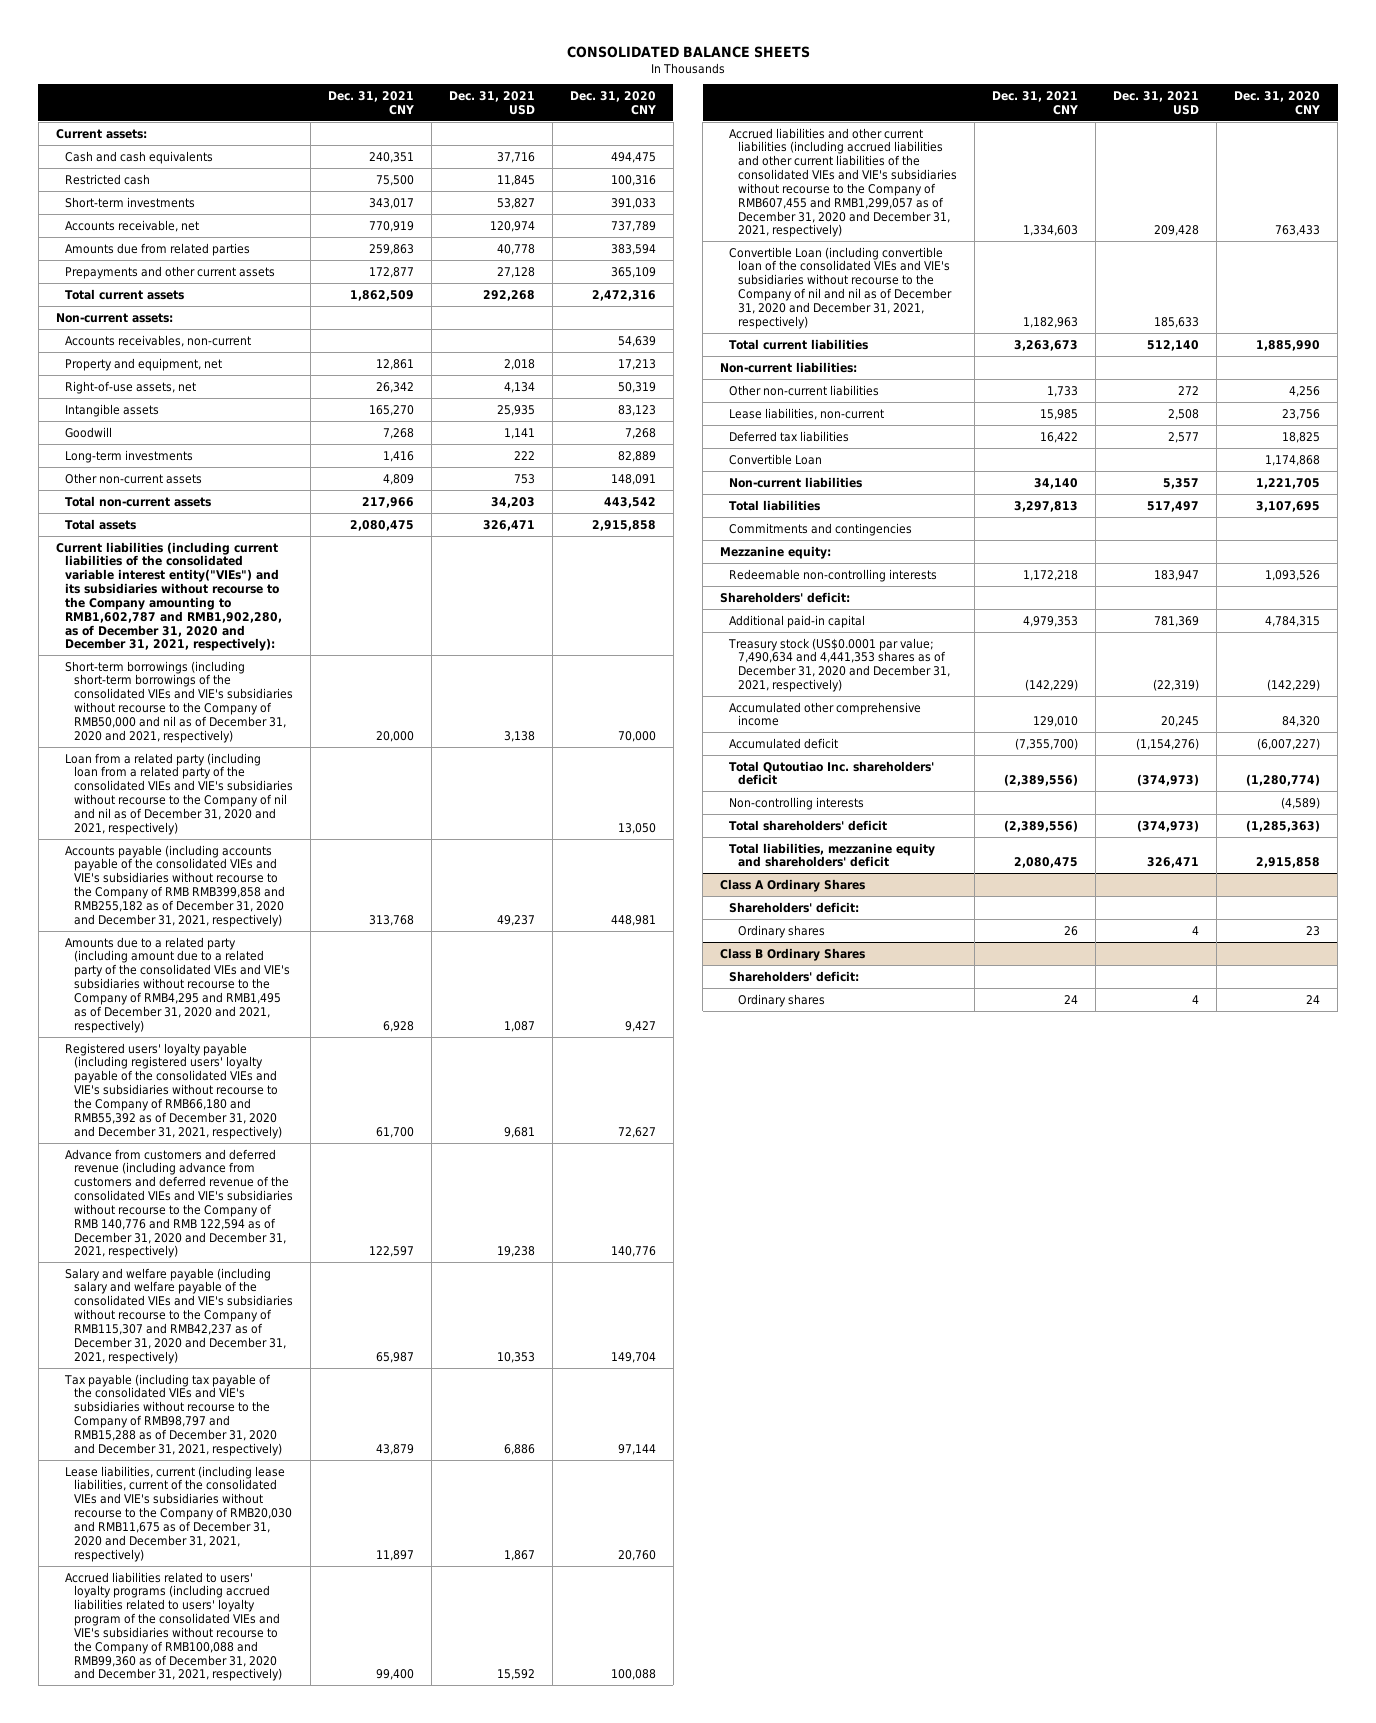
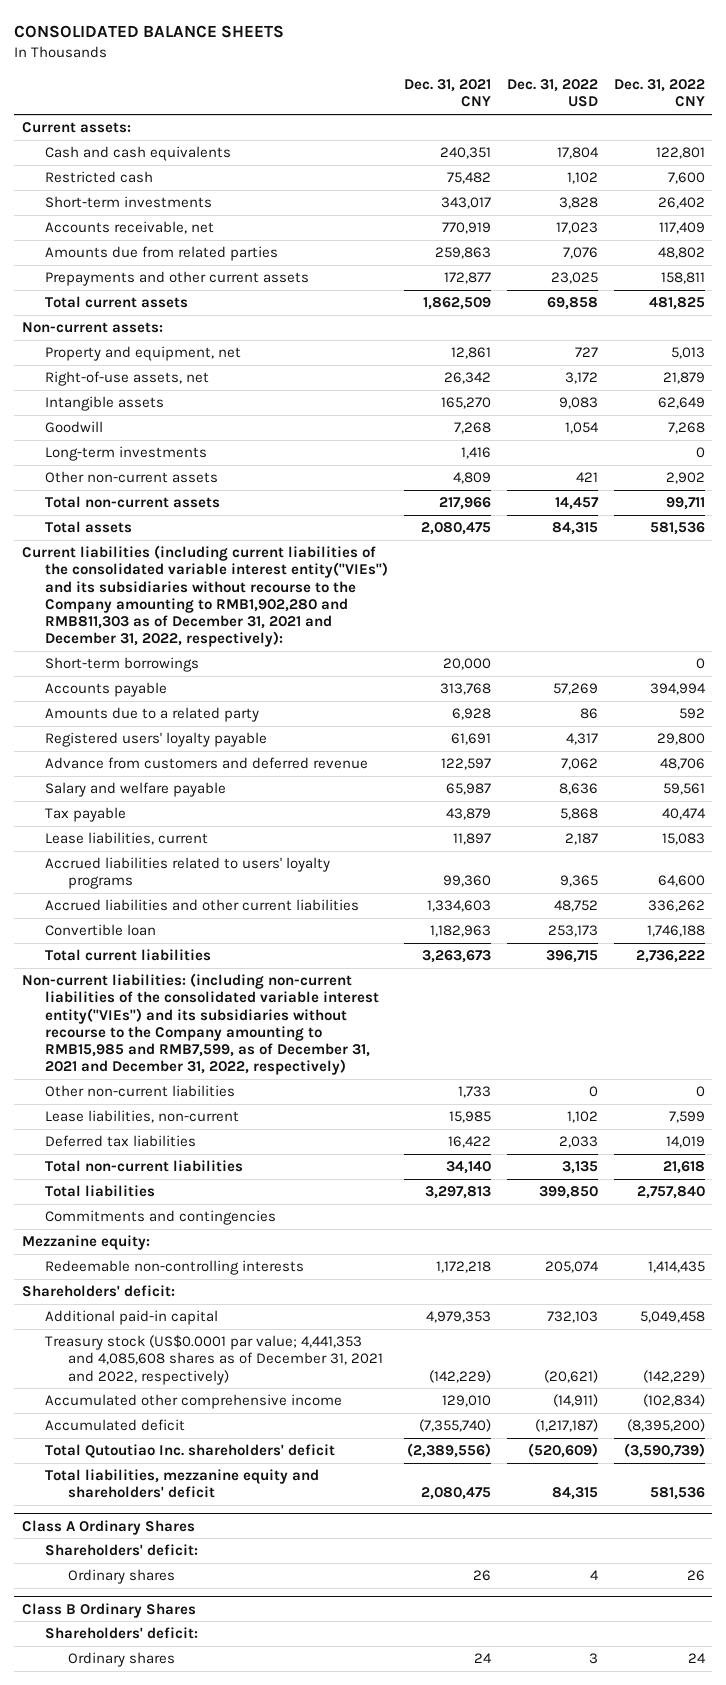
[448,90,535,115] Dec. 31, 2021 USD -> none
[569,90,656,115] Dec. 31, 2020 CNY -> none
none -> [506,79,598,108] Dec. 31, 2022 USD
none -> [613,79,705,108] Dec. 31, 2022 CNY
[375,174,414,186] 75,500 -> [446,171,491,184] 75,482
[64,334,251,347] Accounts receivables, non-current -> none
[64,752,293,835] Loan from a related party (including loan from a related party of the consolidated VIEs and VIE's subsidiaries without recourse to the Company of nil and nil as of December 31, 2020 and 2021, respectively) -> none
[64,1042,282,1139] Registered users' loyalty payable (including registered users' loyalty payable of the consolidated VIEs and VIE's subsidiaries without recourse to the Company of RMB66,180 and RMB55,392 as of December 31, 2020 and December 31, 2021, respectively) -> none
[56,541,282,652] Current liabilities (including current liabilities of the consolidated variable interest entity("VIEs") and its subsidiaries without recourse to the Company amounting to RMB1,602,787 and RMB1,902,280, as of December 31, 2020 and December 31, 2021, respectively): -> [21,544,388,648] Current liabilities (including current liabilities of the consolidated variable interest entity("VIEs") and its subsidiaries without recourse to the Company amounting to RMB1,902,280 and RMB811,303 as of December 31, 2021 and December 31, 2022, respectively):
[64,660,293,743] Short-term borrowings (including short-term borrowings of the consolidated VIEs and VIE's subsidiaries without recourse to the Company of RMB50,000 and nil as of December 31, 2020 and 2021, respectively) -> [44,656,199,672] Short-term borrowings
[64,844,285,927] Accounts payable (including accounts payable of the consolidated VIEs and VIE's subsidiaries without recourse to the Company of RMB RMB399,858 and RMB255,182 as of December 31, 2020 and December 31, 2021, respectively) -> [44,681,167,697] Accounts payable
[64,936,290,1033] Amounts due to a related party (including amount due to a related party of the consolidated VIEs and VIE's subsidiaries without recourse to the Company of RMB4,295 and RMB1,495 as of December 31, 2020 and 2021, respectively) -> [44,706,259,722] Amounts due to a related party
none -> [44,731,267,747] Registered users' loyalty payable
[64,1148,293,1259] Advance from customers and deferred revenue (including advance from customers and deferred revenue of the consolidated VIEs and VIE's subsidiaries without recourse to the Company of RMB 140,776 and RMB 122,594 as of December 31, 2020 and December 31, 2021, respectively) -> [44,756,368,769] Advance from customers and deferred revenue
[64,1267,293,1364] Salary and welfare payable (including salary and welfare payable of the consolidated VIEs and VIE's subsidiaries without recourse to the Company of RMB115,307 and RMB42,237 as of December 31, 2020 and December 31, 2021, respectively) -> [44,781,226,797] Salary and welfare payable
[63,1373,282,1456] Tax payable (including tax payable of the consolidated VIEs and VIE's subsidiaries without recourse to the Company of RMB98,797 and RMB15,288 as of December 31, 2020 and December 31, 2021, respectively) -> [44,806,126,822] Tax payable
[64,1465,292,1562] Lease liabilities, current (including lease liabilities, current of the consolidated VIEs and VIE's subsidiaries without recourse to the Company of RMB20,030 and RMB11,675 as of December 31, 2020 and December 31, 2021, respectively) -> [44,831,208,845] Lease liabilities, current
[64,1571,282,1682] Accrued liabilities related to users' loyalty programs (including accrued liabilities related to users' loyalty program of the consolidated VIEs and VIE's subsidiaries without recourse to the Company of RMB100,088 and RMB99,360 as of December 31, 2020 and December 31, 2021, respectively) -> [44,856,330,890] Accrued liabilities related to users' loyalty programs
[375,1669,414,1681] 99,400 -> [442,875,491,888] 99,360
[729,127,957,238] Accrued liabilities and other current liabilities (including accrued liabilities and other current liabilities of the consolidated VIEs and VIE's subsidiaries without recourse to the Company of RMB607,455 and RMB1,299,057 as of December 31, 2020 and December 31, 2021, respectively) -> [44,898,359,911] Accrued liabilities and other current liabilities
[729,246,952,329] Convertible Loan (including convertible loan of the consolidated VIEs and VIE's subsidiaries without recourse to the Company of nil and nil as of December 31, 2020 and December 31, 2021, respectively) -> [44,923,156,936] Convertible loan
[720,361,858,373] Non-current liabilities: -> [21,972,379,1076] Non-current liabilities: (including non-current liabilities of the consolidated variable interest entity("VIEs") and its subsidiaries without recourse to the Company amounting to RMB15,985 and RMB7,599, as of December 31, 2021 and December 31, 2022, respectively)
[729,453,823,465] Convertible Loan -> none
[729,476,863,488] Non-current liabilities -> [44,1159,243,1172] Total non-current liabilities
[728,637,950,693] Treasury stock (US$0.0001 par value; 7,490,634 and 4,441,353 shares as of December 31, 2020 and December 31, 2021, respectively) -> [44,1334,384,1385] Treasury stock (US$0.0001 par value; 4,441,353 and 4,085,608 shares as of December 31, 2021 and 2022, respectively)
[1015,737,1079,750] (7,355,700) -> [418,1418,491,1432] (7,355,740)
[729,796,865,810] Non-controlling interests -> none
[729,819,888,831] Total shareholders' deficit -> none

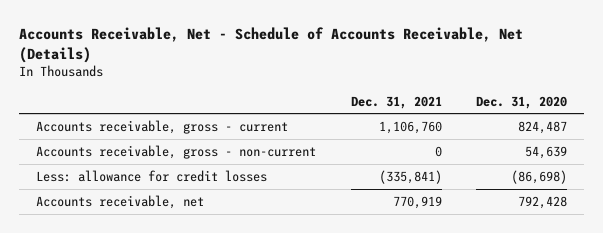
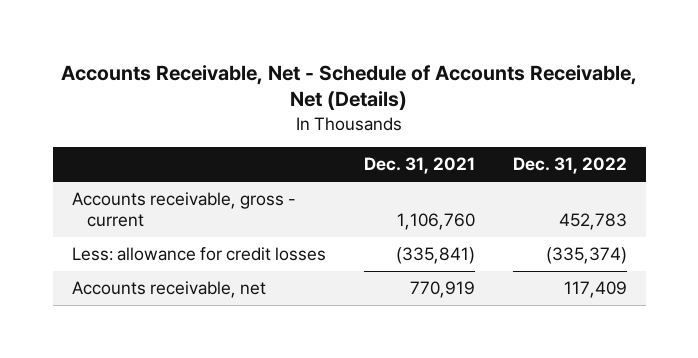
[476,95,568,109] Dec. 31, 2020 -> none
none -> [512,157,627,175] Dec. 31, 2022
[36,144,317,159] Accounts receivable, gross - non-current -> none

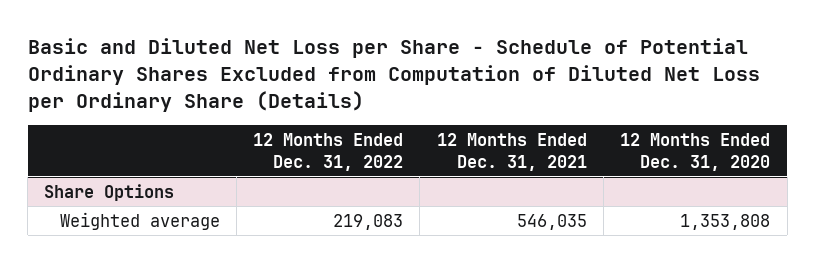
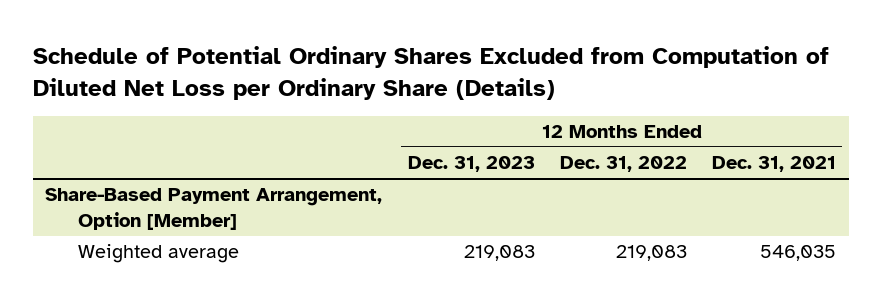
[27,38,760,112] Basic and Diluted Net Loss per Share - Schedule of Potential Ordinary Shares Excluded from Computation of Diluted Net Loss per Ordinary Share (Details) -> [32,46,829,100] Schedule of Potential Ordinary Shares Excluded from Computation of Diluted Net Loss per Ordinary Share (Details)
[620,132,771,171] 12 Months Ended Dec. 31, 2020 -> none
none -> [407,156,535,173] Dec. 31, 2023
[44,183,175,201] Share Options -> [45,188,383,231] Share-Based Payment Arrangement, Option [Member]

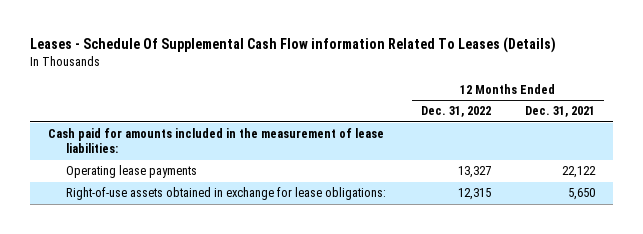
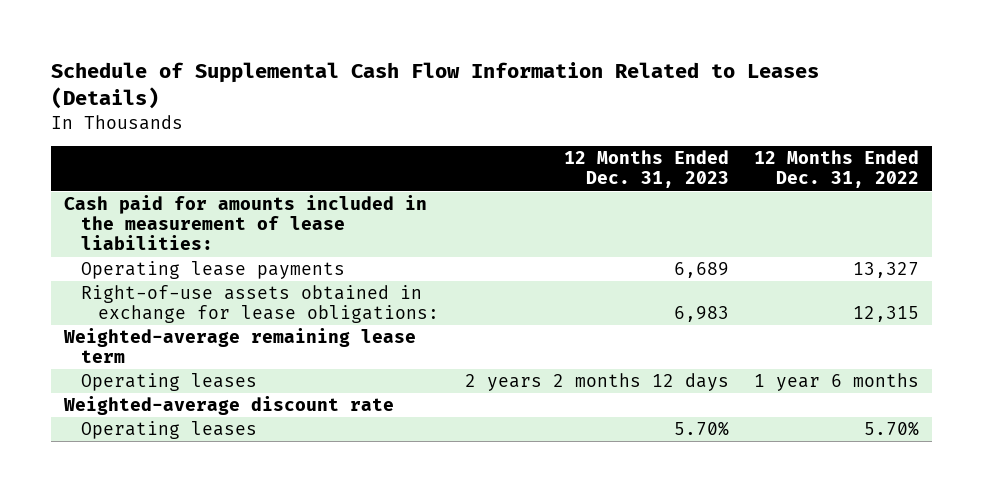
[30,37,557,54] Leases - Schedule Of Supplemental Cash Flow information Related To Leases (Details) -> [50,62,819,110] Schedule of Supplemental Cash Flow Information Related to Leases (Details)
[525,106,596,118] Dec. 31, 2021 -> none
none -> [563,150,729,189] 12 Months Ended Dec. 31, 2023
none -> [62,328,416,364] Weighted-average remaining lease term
none -> [80,373,257,392] Operating leases
none -> [62,396,394,416] Weighted-average discount rate
none -> [80,421,257,440] Operating leases

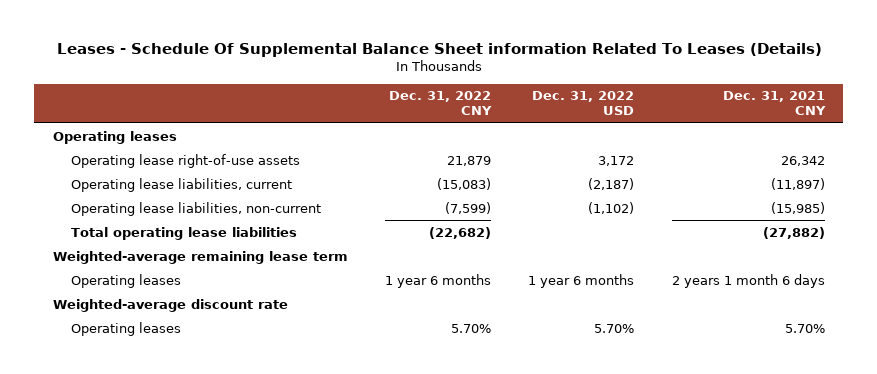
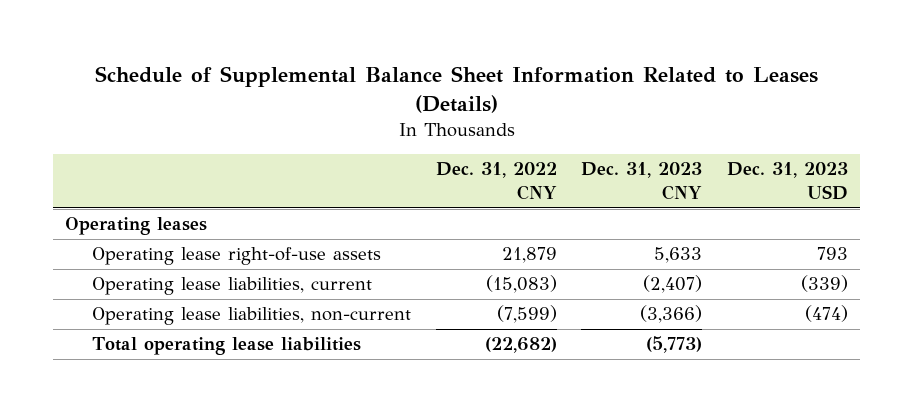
[56,42,822,57] Leases - Schedule Of Supplemental BaIance Sheet information Related To Leases (Details) -> [94,65,818,113] Schedule of Supplemental Balance Sheet Information Related to Leases (Details)
[532,91,635,116] Dec. 31, 2022 USD -> none
[722,91,826,116] Dec. 31, 2021 CNY -> none
none -> [581,162,703,201] Dec. 31, 2023 CNY
none -> [726,162,848,201] Dec. 31, 2023 USD
[52,250,348,264] Weighted-average remaining lease term -> none
[70,273,181,288] Operating leases -> none
[52,298,288,312] Weighted-average discount rate -> none
[70,321,181,336] Operating leases -> none

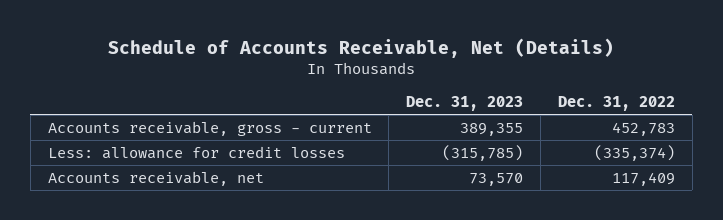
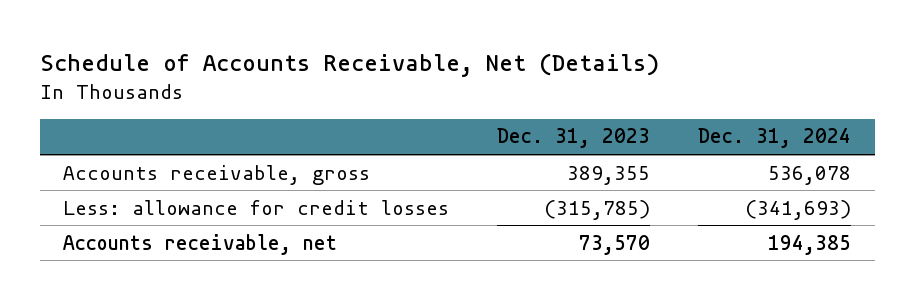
[557,95,675,111] Dec. 31, 2022 -> none
none -> [698,128,852,149] Dec. 31, 2024
[47,120,372,136] Accounts receivable, gross - current -> [63,164,371,185] Accounts receivable, gross

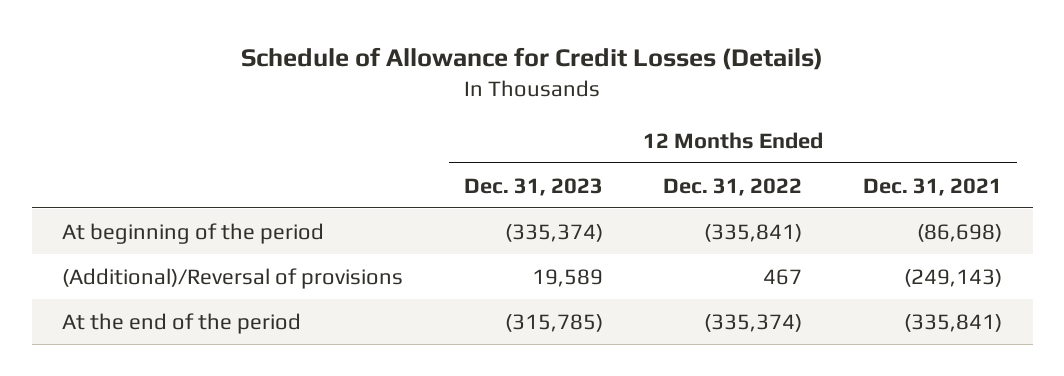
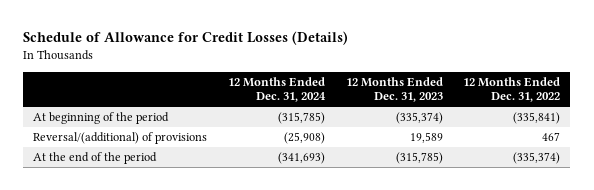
[863,177,1003,196] Dec. 31, 2021 -> none
none -> [227,76,326,103] 12 Months Ended Dec. 31, 2024
[61,267,403,289] (Additional)/Reversal of provisions -> [33,132,208,145] Reversal/(additional) of provisions

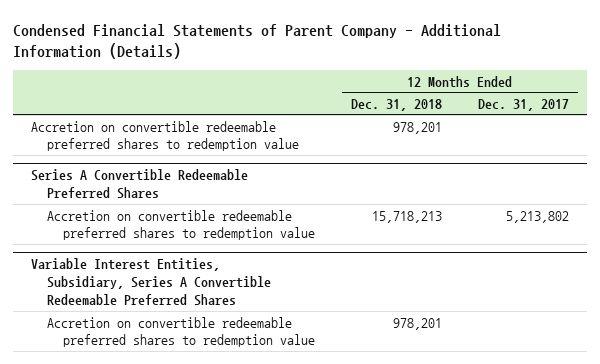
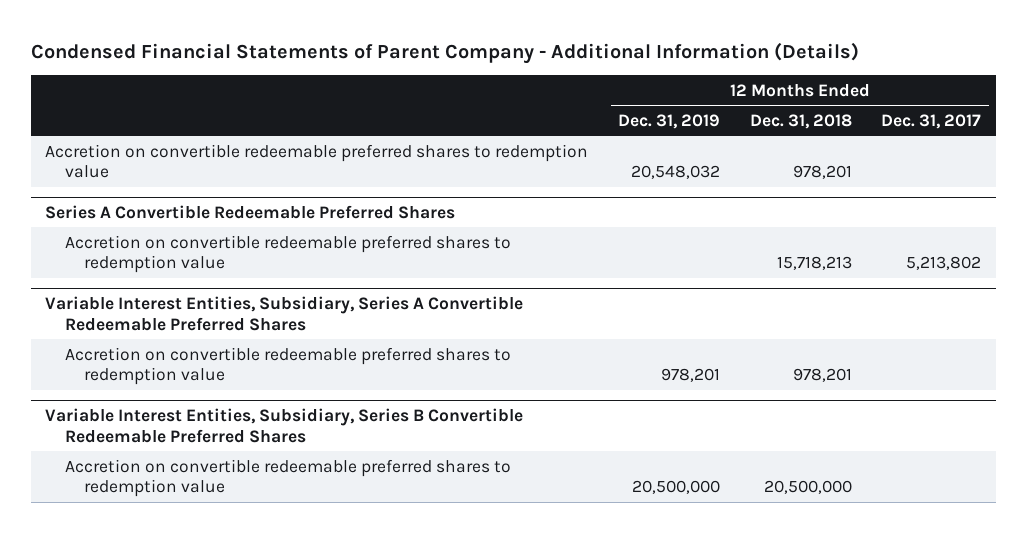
none -> [618,113,721,129] Dec. 31, 2019
none -> [45,407,524,443] Variable Interest Entities, Subsidiary, Series B Convertible Redeemable Preferred Shares
none -> [64,458,511,498] Accretion on convertible redeemable preferred shares to redemption value

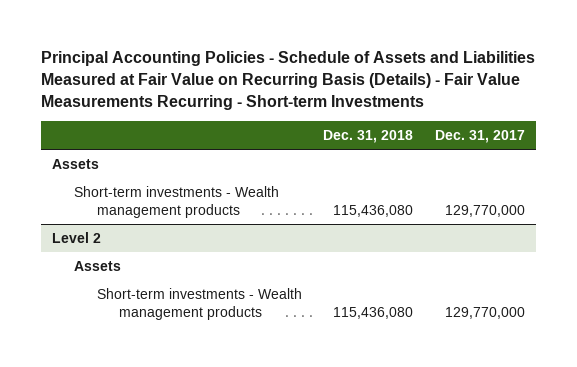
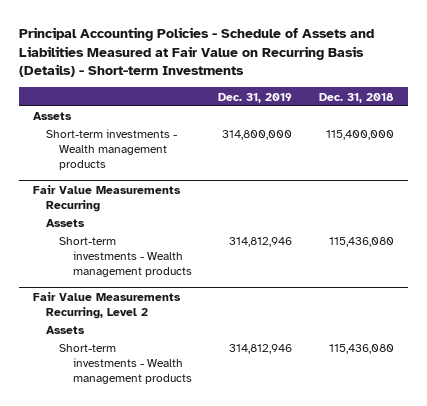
[41,51,536,110] Principal Accounting Policies - Schedule of Assets and Liabilities Measured at Fair Value on Recurring Basis (Details) - Fair Value Measurements Recurring - Short-term Investments -> [19,26,375,78] Principal Accounting Policies - Schedule of Assets and Liabilities Measured at Fair Value on Recurring Basis (Details) - Short-term Investments
[434,129,525,143] Dec. 31, 2017 -> none
none -> [218,92,293,103] Dec. 31, 2019
none -> [45,129,177,171] Short-term investments - Wealth management products
none -> [32,184,181,212] Fair Value Measurements Recurring
none -> [45,219,85,228] Assets
[51,231,101,243] Level 2 -> none
none -> [32,291,181,319] Fair Value Measurements Recurring, Level 2

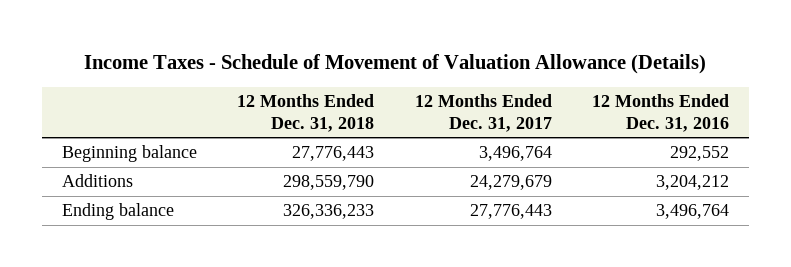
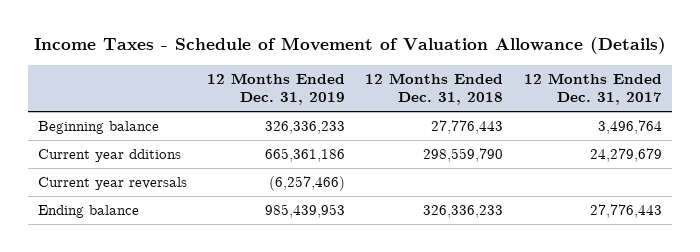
[592,94,730,132] 12 Months Ended Dec. 31, 2016 -> none
none -> [207,72,346,106] 12 Months Ended Dec. 31, 2019
[61,174,133,188] Additions -> [37,149,181,163] Current year dditions
none -> [37,177,187,191] Current year reversals

